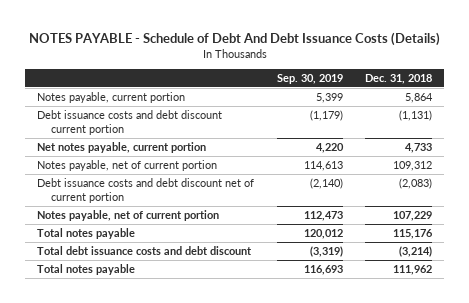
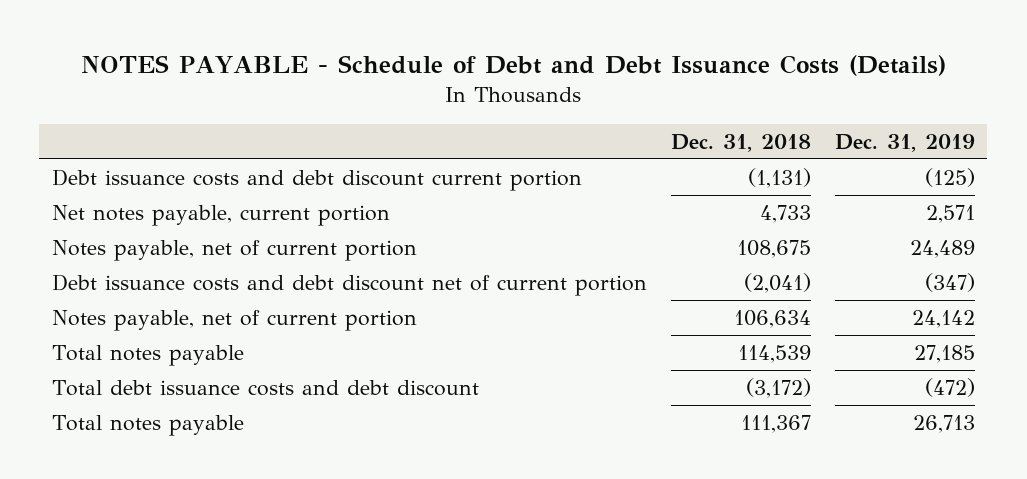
[28,31,440,46] NOTES PAYABLE - Schedule of Debt And Debt Issuance Costs (Details) -> [81,54,947,76] NOTES PAYABLE - Schedule of Debt and Debt Issuance Costs (Details)
[276,74,343,85] Sep. 30, 2019 -> none
none -> [835,133,976,152] Dec. 31, 2019
[36,91,185,103] Notes payable, current portion -> none
[393,160,433,171] 109,312 -> [736,239,811,258] 108,675
[399,177,433,189] (2,083) -> [743,272,811,293] (2,041)
[393,210,433,221] 107,229 -> [733,309,811,328] 106,634
[393,228,434,239] 115,176 -> [737,344,811,363] 114,539
[399,245,433,257] (3,214) -> [745,377,811,398] (3,172)
[393,264,433,275] 111,962 -> [740,414,811,433] 111,367

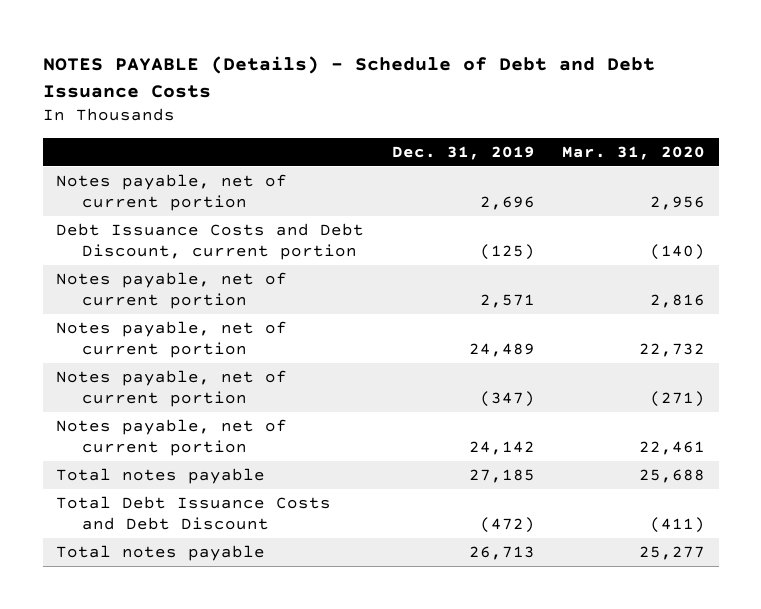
[81,54,947,76] NOTES PAYABLE - Schedule of Debt and Debt Issuance Costs (Details) -> [42,55,655,98] NOTES PAYABLE (Details) - Schedule of Debt and Debt Issuance Costs
[670,133,811,152] Dec. 31, 2018 -> none
none -> [562,146,706,161] Mar. 31, 2020
none -> [56,174,288,212] Notes payable, net of current portion
[51,168,582,191] Debt issuance costs and debt discount current portion -> [56,223,365,261] Debt Issuance Costs and Debt Discount, current portion
[51,204,390,226] Net notes payable, current portion -> [56,272,288,310] Notes payable, net of current portion
[51,273,647,296] Debt issuance costs and debt discount net of current portion -> [56,370,288,408] Notes payable, net of current portion
[51,379,479,396] Total debt issuance costs and debt discount -> [56,496,332,531] Total Debt Issuance Costs and Debt Discount

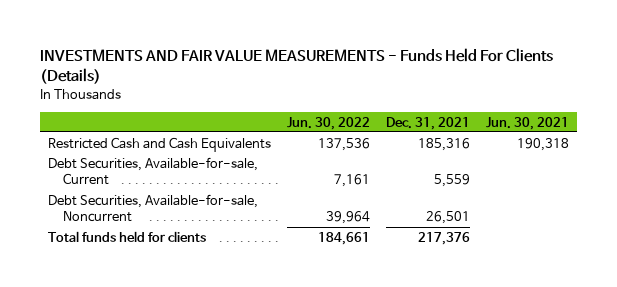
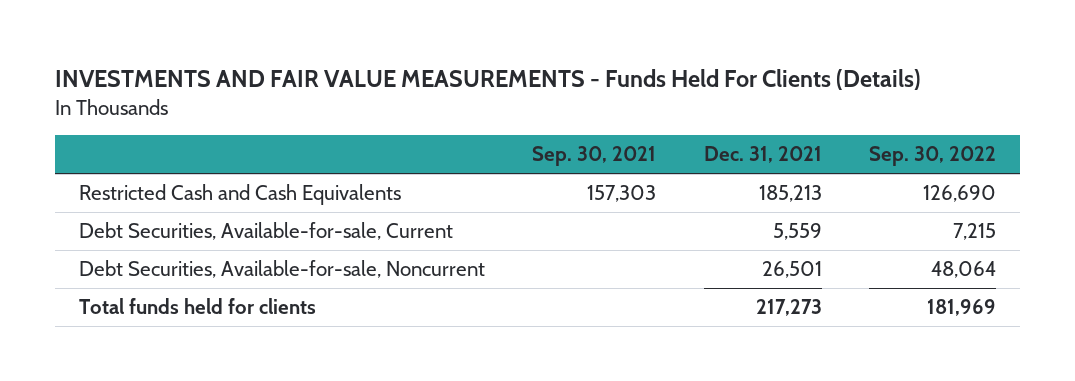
[286,116,370,130] Jun. 30, 2022 -> none
[485,116,569,130] Jun. 30, 2021 -> none
none -> [532,146,657,167] Sep. 30, 2021
none -> [869,146,997,167] Sep. 30, 2022
[417,137,470,151] 185,316 -> [758,185,822,203] 185,213
[417,231,470,245] 217,376 -> [755,299,822,317] 217,273

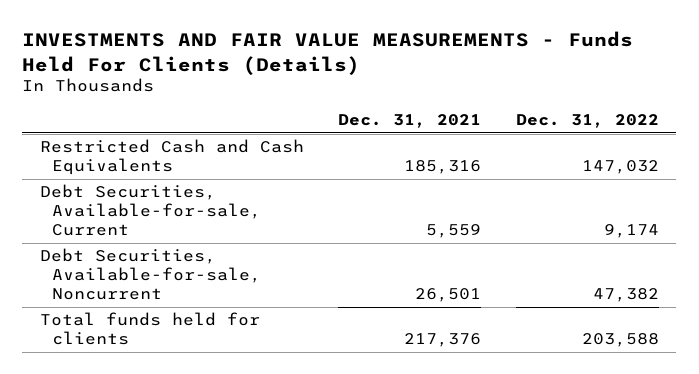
[532,146,657,167] Sep. 30, 2021 -> none
[869,146,997,167] Sep. 30, 2022 -> none
none -> [515,114,659,129] Dec. 31, 2022
[758,185,822,203] 185,213 -> [404,160,482,175] 185,316
[755,299,822,317] 217,273 -> [404,333,482,348] 217,376

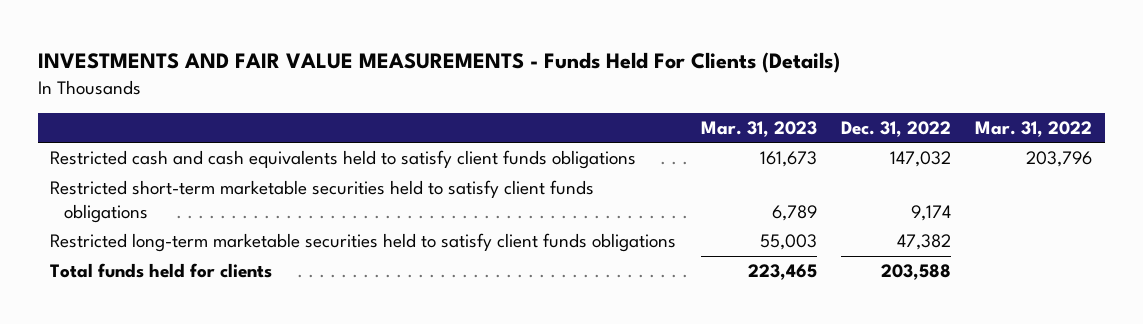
[338,114,482,129] Dec. 31, 2021 -> none
none -> [700,120,817,137] Mar. 31, 2023
none -> [975,120,1093,137] Mar. 31, 2022
[39,139,304,176] Restricted Cash and Cash Equivalents -> [50,150,637,170] Restricted cash and cash equivalents held to satisfy client funds obligations
[39,184,261,236] Debt Securities, Available-for-sale, Current -> [50,180,595,223] Restricted short-term marketable securities held to satisfy client funds obligations
[39,248,261,300] Debt Securities, Available-for-sale, Noncurrent -> [50,233,677,253] Restricted long-term marketable securities held to satisfy client funds obligations

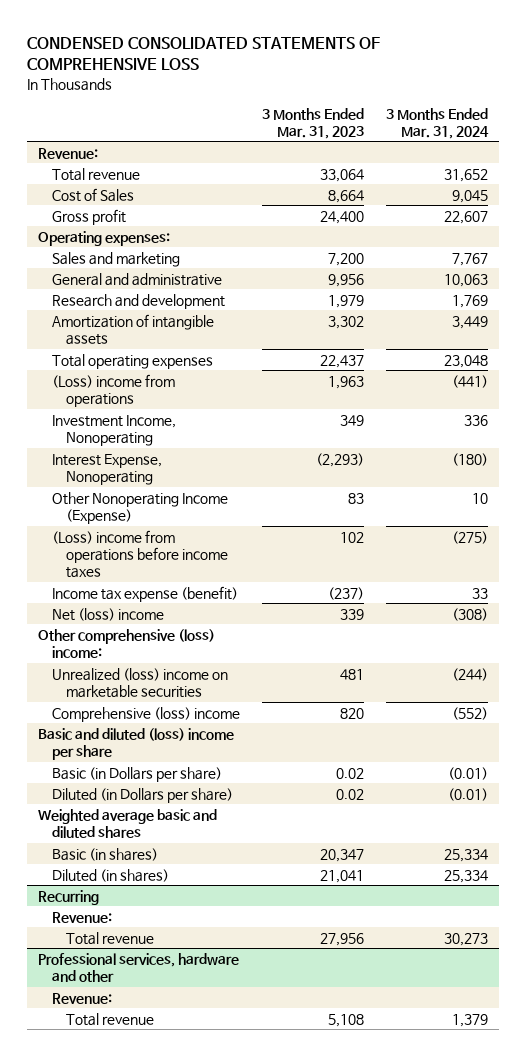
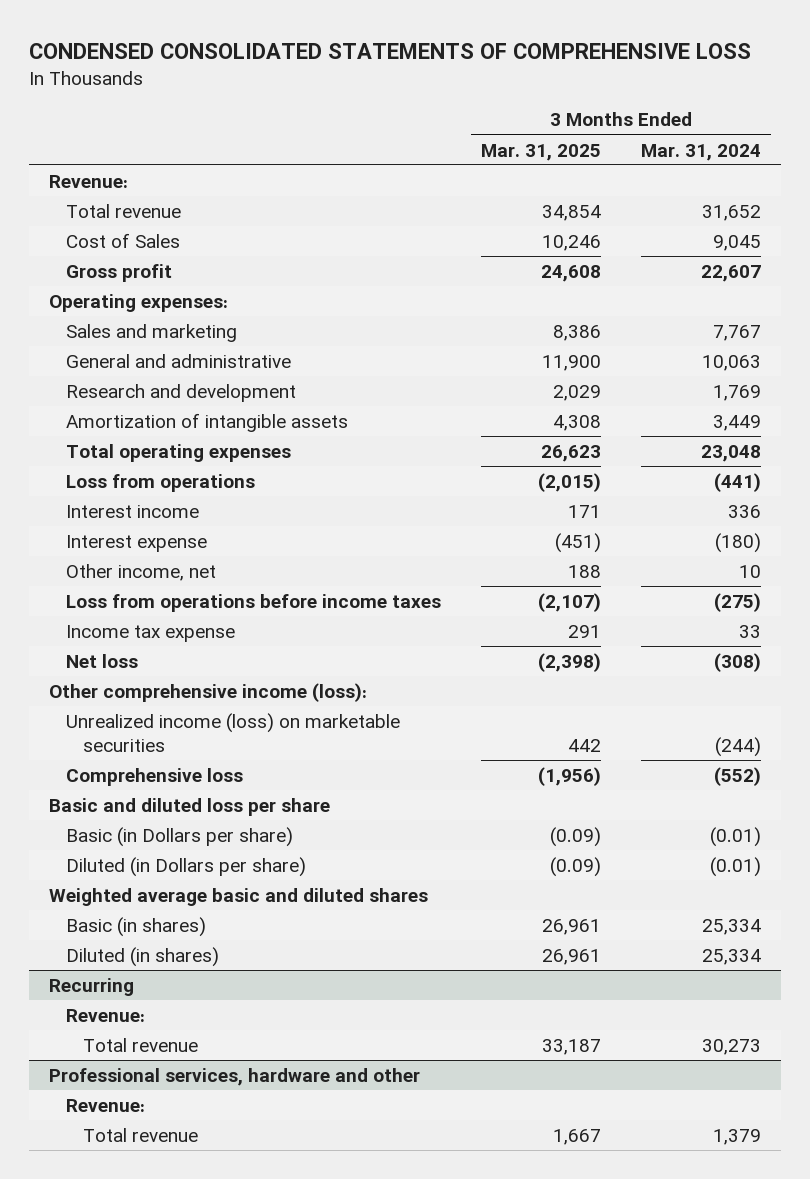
[262,107,365,139] 3 Months Ended Mar. 31, 2023 -> none
none -> [480,143,601,161] Mar. 31, 2025
[52,373,176,407] (Loss) income from operations -> [65,474,255,493] Loss from operations
[52,414,177,446] Investment Income, Nonoperating -> [65,505,199,519] Interest income
[52,453,163,485] Interest Expense, Nonoperating -> [65,535,207,553] Interest expense
[52,491,229,524] Other Nonoperating Income (Expense) -> [65,564,216,582] Other income, net
[52,529,229,579] (Loss) income from operations before income taxes -> [65,594,441,613] Loss from operations before income taxes
[52,585,239,602] Income tax expense (benefit) -> [65,625,235,643] Income tax expense
[52,607,165,621] Net (loss) income -> [65,654,138,669] Net loss
[37,628,215,658] Other comprehensive (loss) income: -> [48,683,367,703] Other comprehensive income (loss):
[52,667,229,698] Unrealized (loss) income on marketable securities -> [65,713,400,753] Unrealized income (loss) on marketable securities
[52,706,241,722] Comprehensive (loss) income -> [65,768,243,787] Comprehensive loss
[37,727,234,760] Basic and diluted (loss) income per share -> [48,798,330,817] Basic and diluted loss per share

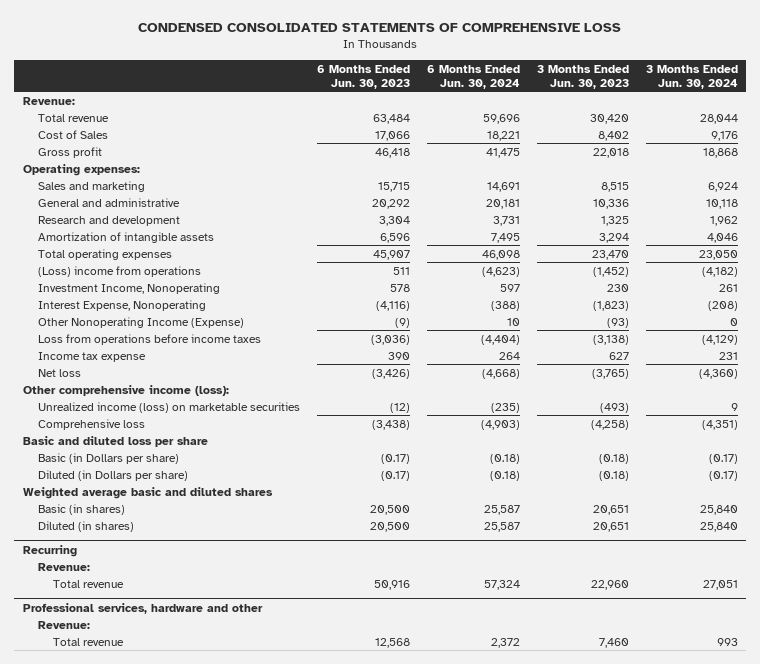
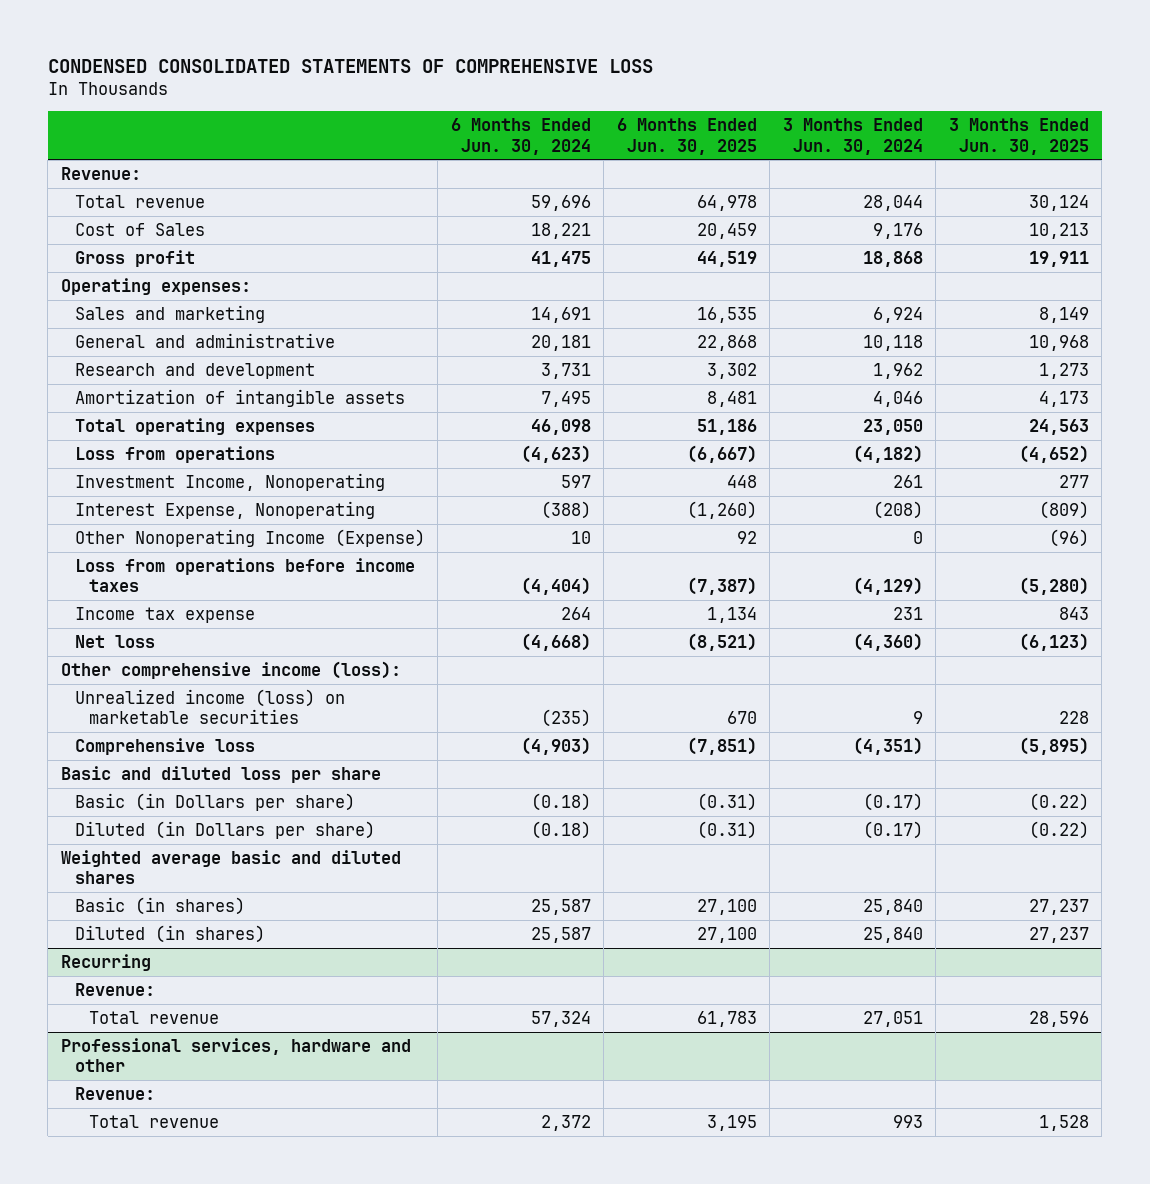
[316,64,410,89] 6 Months Ended Jun. 30, 2023 -> none
[536,64,629,89] 3 Months Ended Jun. 30, 2023 -> none
none -> [616,117,757,155] 6 Months Ended Jun. 30, 2025
none -> [948,117,1089,155] 3 Months Ended Jun. 30, 2025
[37,265,201,277] (Loss) income from operations -> [74,445,275,463] Loss from operations

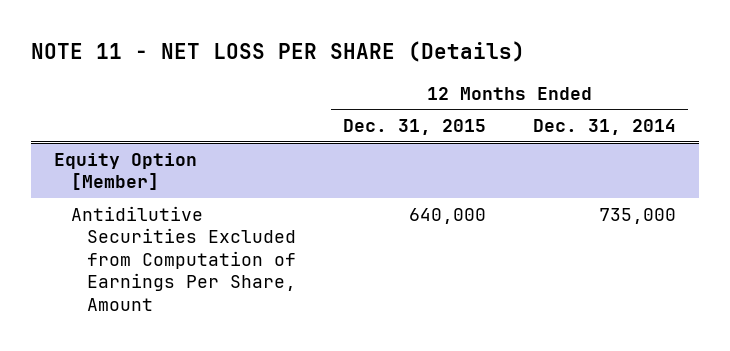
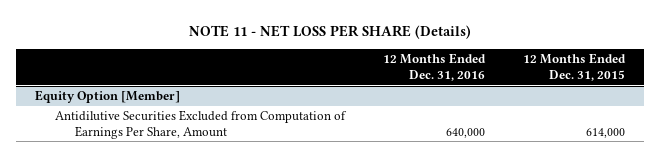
[532,118,676,135] Dec. 31, 2014 -> none
none -> [382,53,486,81] 12 Months Ended Dec. 31, 2016
[409,207,487,224] 640,000 -> [585,127,625,138] 614,000

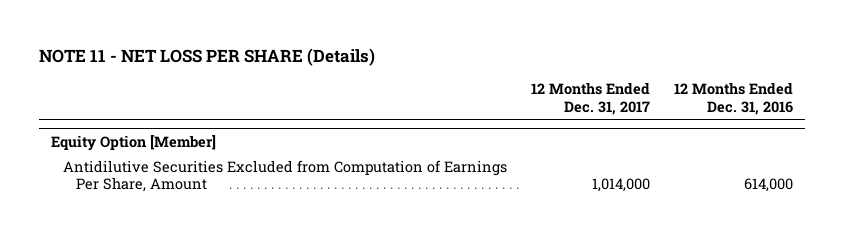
[522,53,626,81] 12 Months Ended Dec. 31, 2015 -> none
none -> [531,82,651,115] 12 Months Ended Dec. 31, 2017
[445,127,485,138] 640,000 -> [743,178,793,193] 614,000

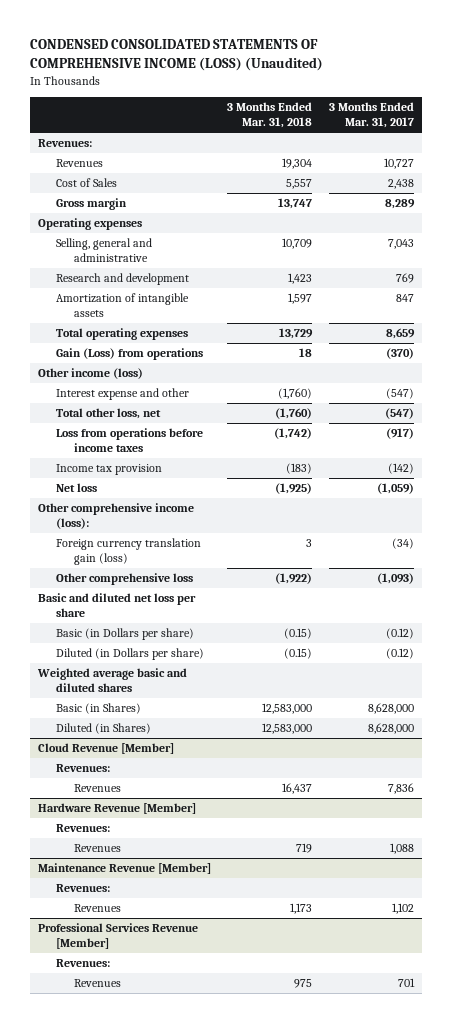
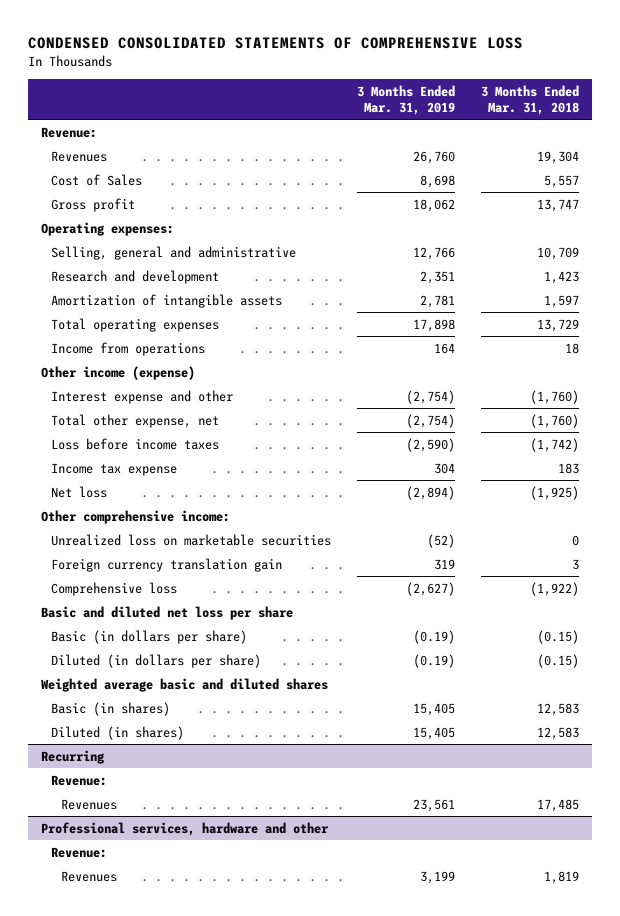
[30,39,324,72] CONDENSED CONSOLIDATED STATEMENTS OF COMPREHENSIVE INCOME (LOSS) (Unaudited) -> [27,37,523,50] CONDENSED CONSOLIDATED STATEMENTS OF COMPREHENSIVE LOSS
[328,102,414,129] 3 Months Ended Mar. 31, 2017 -> none
none -> [357,84,456,115] 3 Months Ended Mar. 31, 2019
[38,139,93,148] Revenues: -> [40,126,97,138] Revenue:
[56,198,128,211] Gross margin -> [50,197,135,212] Gross profit
[38,218,143,231] Operating expenses -> [40,221,174,236] Operating expenses:
[56,348,204,361] Gain (Loss) from operations -> [50,341,205,356] Income from operations
[38,368,144,380] Other income (loss) -> [40,365,195,380] Other income (expense)
[56,408,162,420] Total other loss, net -> [50,413,219,428] Total other expense, net
[56,428,204,453] Loss from operations before income taxes -> [50,437,219,450] Loss before income taxes
[56,464,163,476] Income tax provision -> [50,462,177,476] Income tax expense
[286,463,313,475] (183) -> [558,462,580,474] 183
[38,503,195,530] Other comprehensive income (loss): -> [40,509,230,524] Other comprehensive income:
none -> [50,533,331,546] Unrealized loss on marketable securities
[56,538,202,566] Foreign currency translation gain (loss) -> [50,557,282,572] Foreign currency translation gain
[56,573,194,586] Other comprehensive loss -> [50,581,177,596] Comprehensive loss
[56,628,195,641] Basic (in Dollars per share) -> [50,629,247,644] Basic (in dollars per share)
[56,648,205,661] Diluted (in Dollars per share) -> [50,653,261,668] Diluted (in dollars per share)
[38,803,197,815] Hardware Revenue [Member] -> none
[38,863,212,875] Maintenance Revenue [Member] -> none
[56,884,111,893] Revenues: -> none
[74,904,122,913] Revenues -> none
[38,923,199,950] Professional Services Revenue [Member] -> none
[56,959,111,968] Revenues: -> none
[74,979,122,988] Revenues -> none
[56,703,142,715] Basic (in Shares) -> [50,701,170,716] Basic (in shares)
[262,703,313,715] 12,583,000 -> [537,702,580,716] 12,583
[56,723,152,735] Diluted (in Shares) -> [50,725,184,740] Diluted (in shares)
[262,723,313,735] 12,583,000 -> [537,726,580,740] 12,583
[38,743,175,755] Cloud Revenue [Member] -> [40,749,105,764] Recurring
[56,764,111,773] Revenues: -> [50,774,107,786] Revenue:
[282,783,313,795] 16,437 -> [537,798,580,812] 17,485
none -> [40,821,329,836] Professional services, hardware and other
[56,824,111,833] Revenues: -> [50,846,107,858] Revenue:
[296,843,313,854] 719 -> [544,870,580,884] 1,819

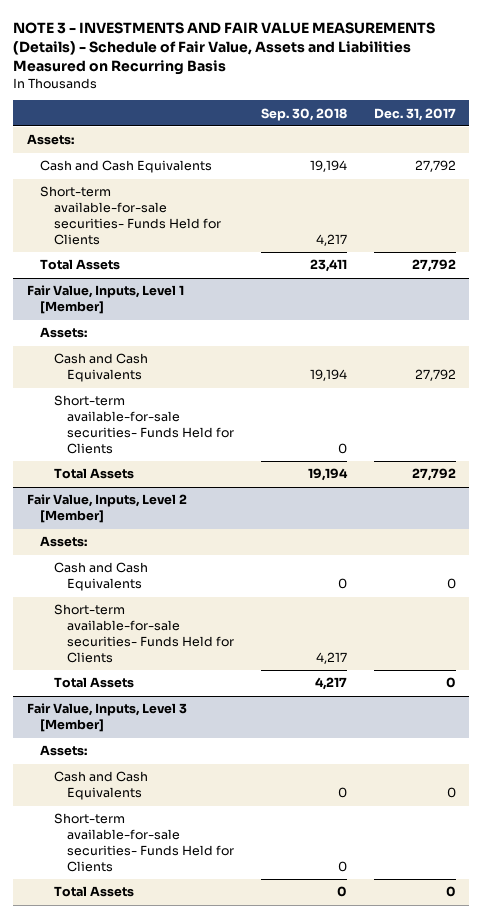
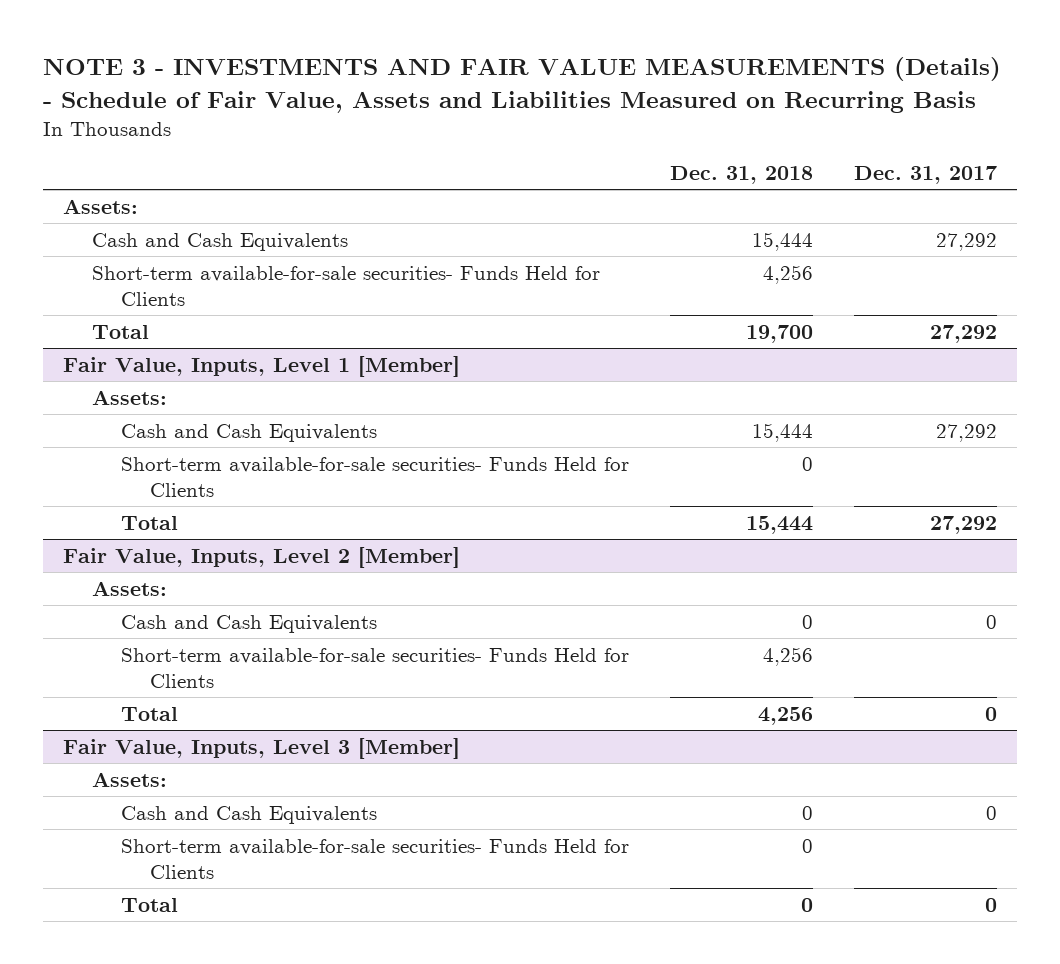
[260,107,347,121] Sep. 30, 2018 -> none
none -> [670,166,814,185] Dec. 31, 2018
[414,160,456,173] 27,792 -> [935,232,997,251] 27,292
[40,259,121,271] Total Assets -> [92,324,150,339] Total
[411,259,456,273] 27,792 -> [929,324,997,343] 27,292
[414,369,456,382] 27,792 -> [935,423,997,442] 27,292
[53,468,134,480] Total Assets -> [121,515,179,530] Total
[411,468,456,482] 27,792 -> [929,515,997,534] 27,292
[53,677,134,689] Total Assets -> [121,706,179,721] Total
[53,886,134,898] Total Assets -> [121,897,179,912] Total

